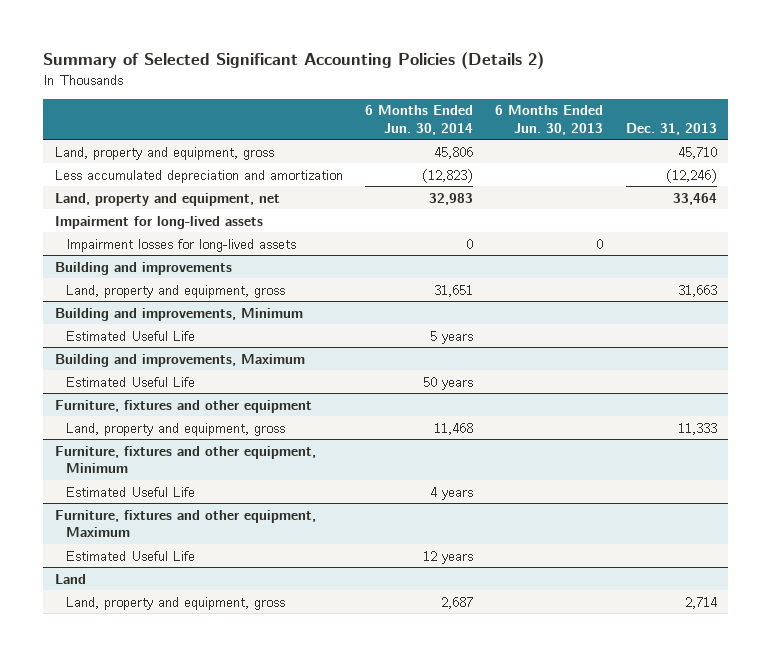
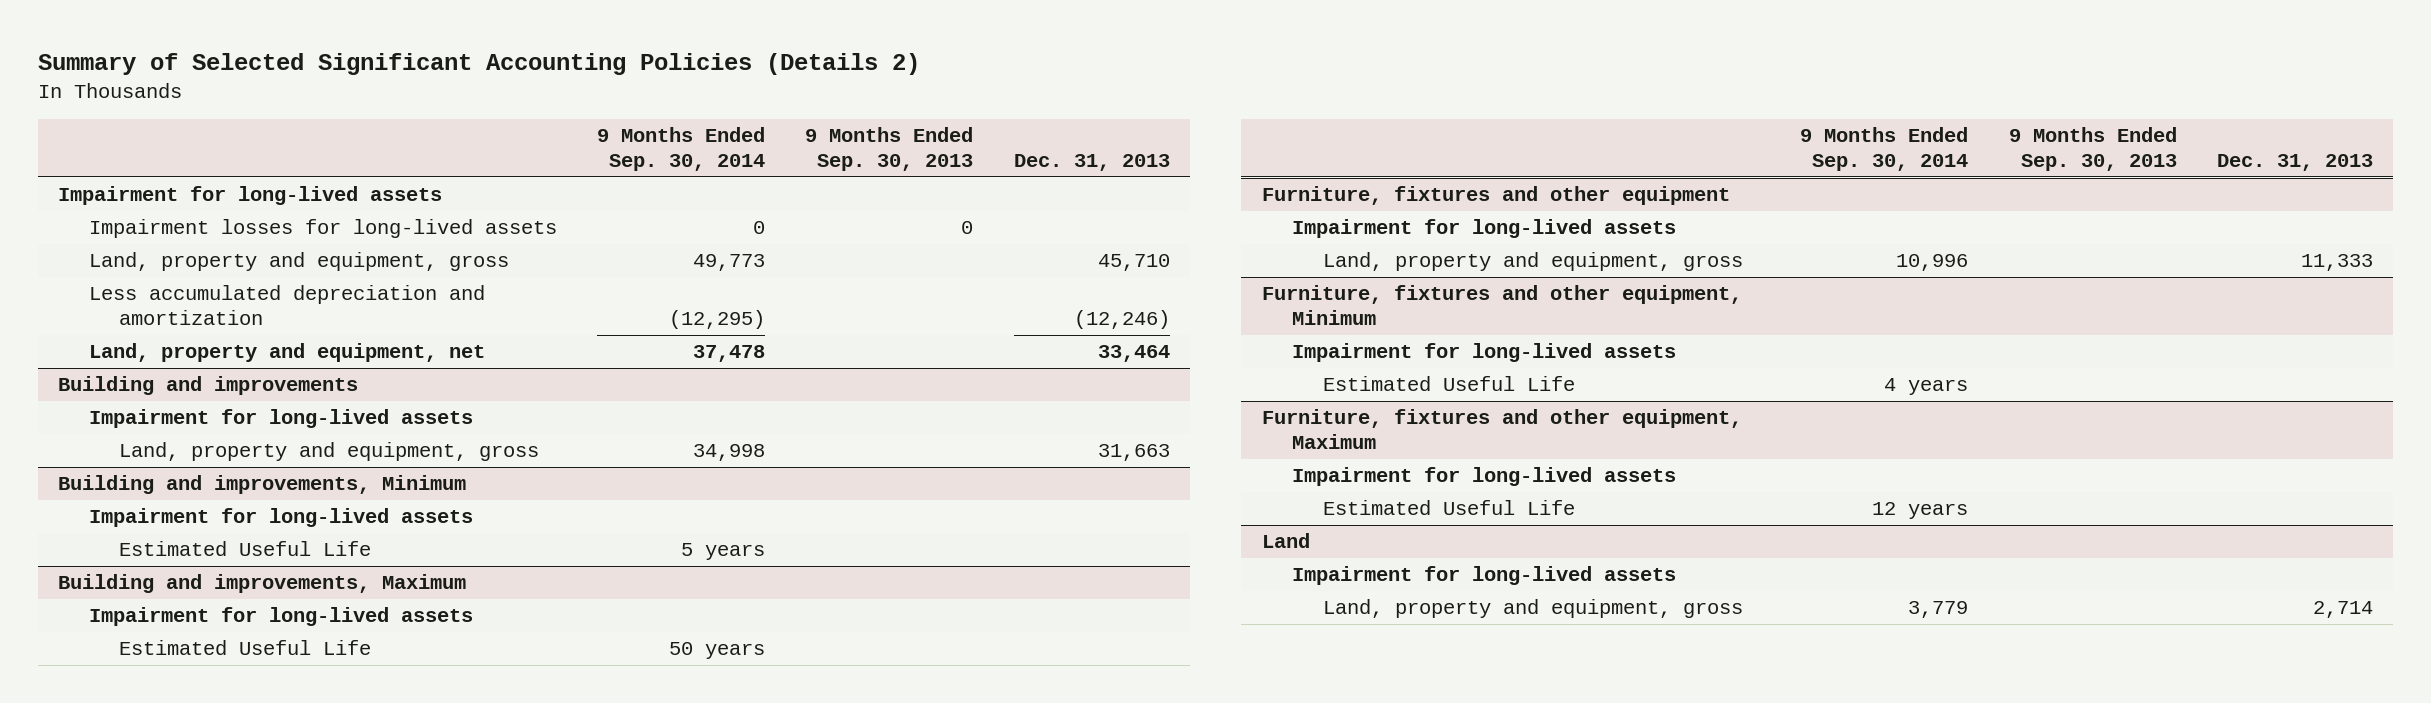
[364,105,473,135] 6 Months Ended Jun. 30, 2014 -> none
[495,105,604,135] 6 Months Ended Jun. 30, 2013 -> none
none -> [597,127,766,171] 9 Months Ended Sep. 30, 2014
none -> [805,127,974,171] 9 Months Ended Sep. 30, 2013
[54,215,263,229] Impairment for long-lived assets -> [58,186,443,206] Impairment for long-lived assets
[66,238,297,252] Impairment losses for long-lived assets -> [88,219,557,239] Impairment losses for long-lived assets
none -> [88,409,473,429] Impairment for long-lived assets
none -> [88,508,473,528] Impairment for long-lived assets
none -> [88,607,473,627] Impairment for long-lived assets
none -> [1292,219,1677,239] Impairment for long-lived assets
none -> [1292,343,1677,363] Impairment for long-lived assets
none -> [1292,467,1677,487] Impairment for long-lived assets
none -> [1292,566,1677,586] Impairment for long-lived assets

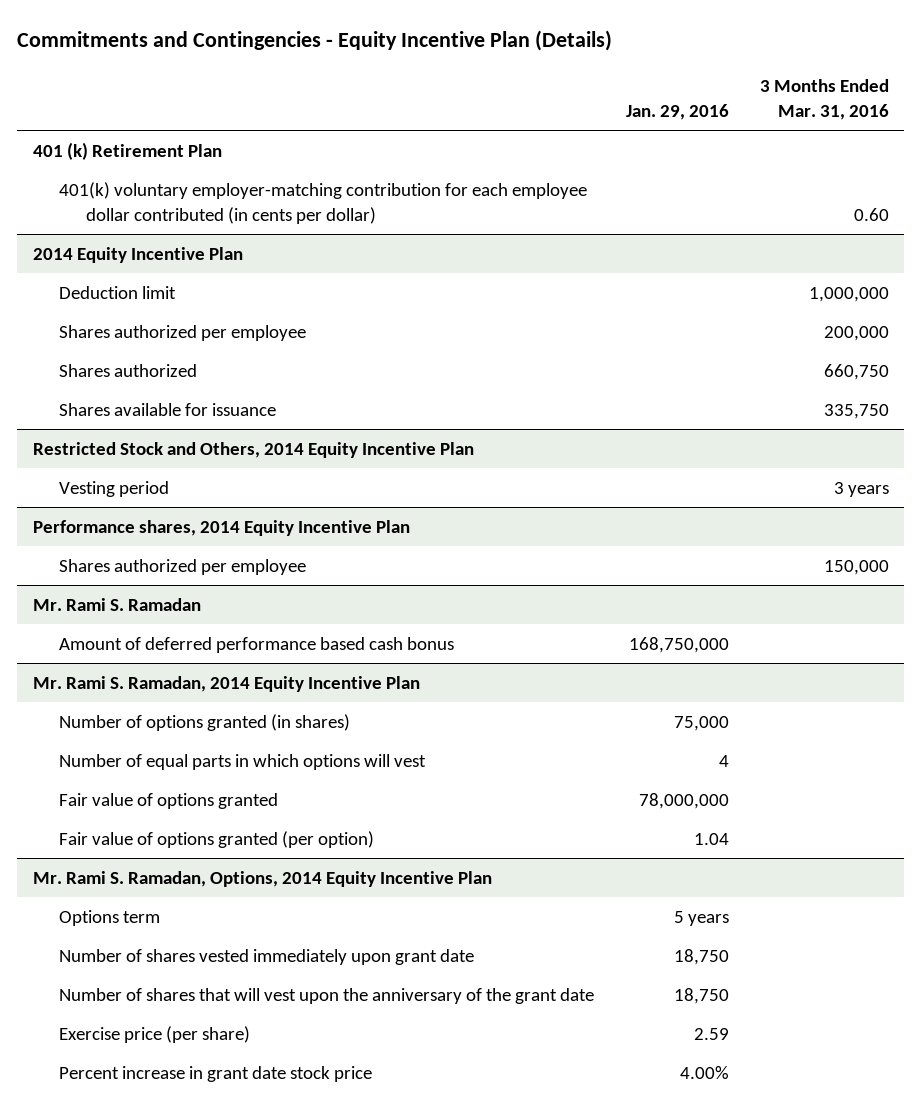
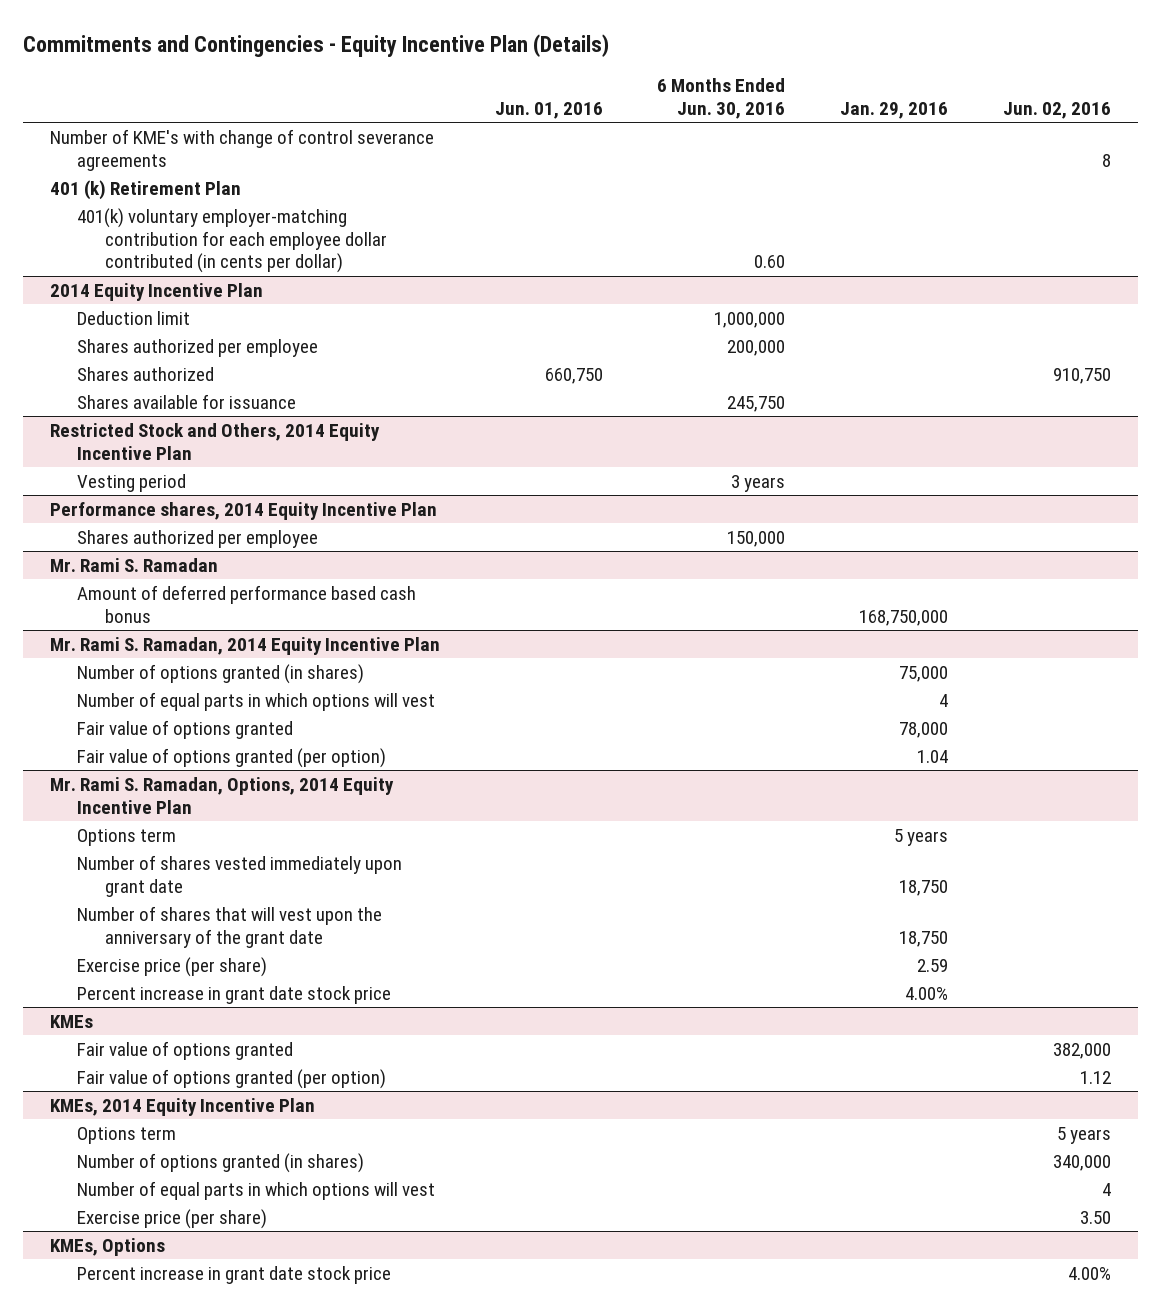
[759,78,889,120] 3 Months Ended Mar. 31, 2016 -> none
none -> [494,101,603,119] Jun. 01, 2016
none -> [657,77,786,119] 6 Months Ended Jun. 30, 2016
none -> [1002,101,1111,119] Jun. 02, 2016
none -> [50,128,435,171] Number of KME's with change of control severance agreements
[638,792,729,809] 78,000,000 -> [898,721,948,738] 78,000
none -> [50,1014,94,1028] KMEs
none -> [77,1040,294,1060] Fair value of options granted
none -> [77,1068,387,1089] Fair value of options granted (per option)
none -> [50,1097,316,1116] KMEs, 2014 Equity Incentive Plan
none -> [77,1126,177,1144] Options term
none -> [77,1152,365,1173] Number of options granted (in shares)
none -> [77,1180,436,1200] Number of equal parts in which options will vest
none -> [77,1208,268,1229] Exercise price (per share)
none -> [50,1237,166,1256] KMEs, Options
none -> [77,1265,392,1284] Percent increase in grant date stock price

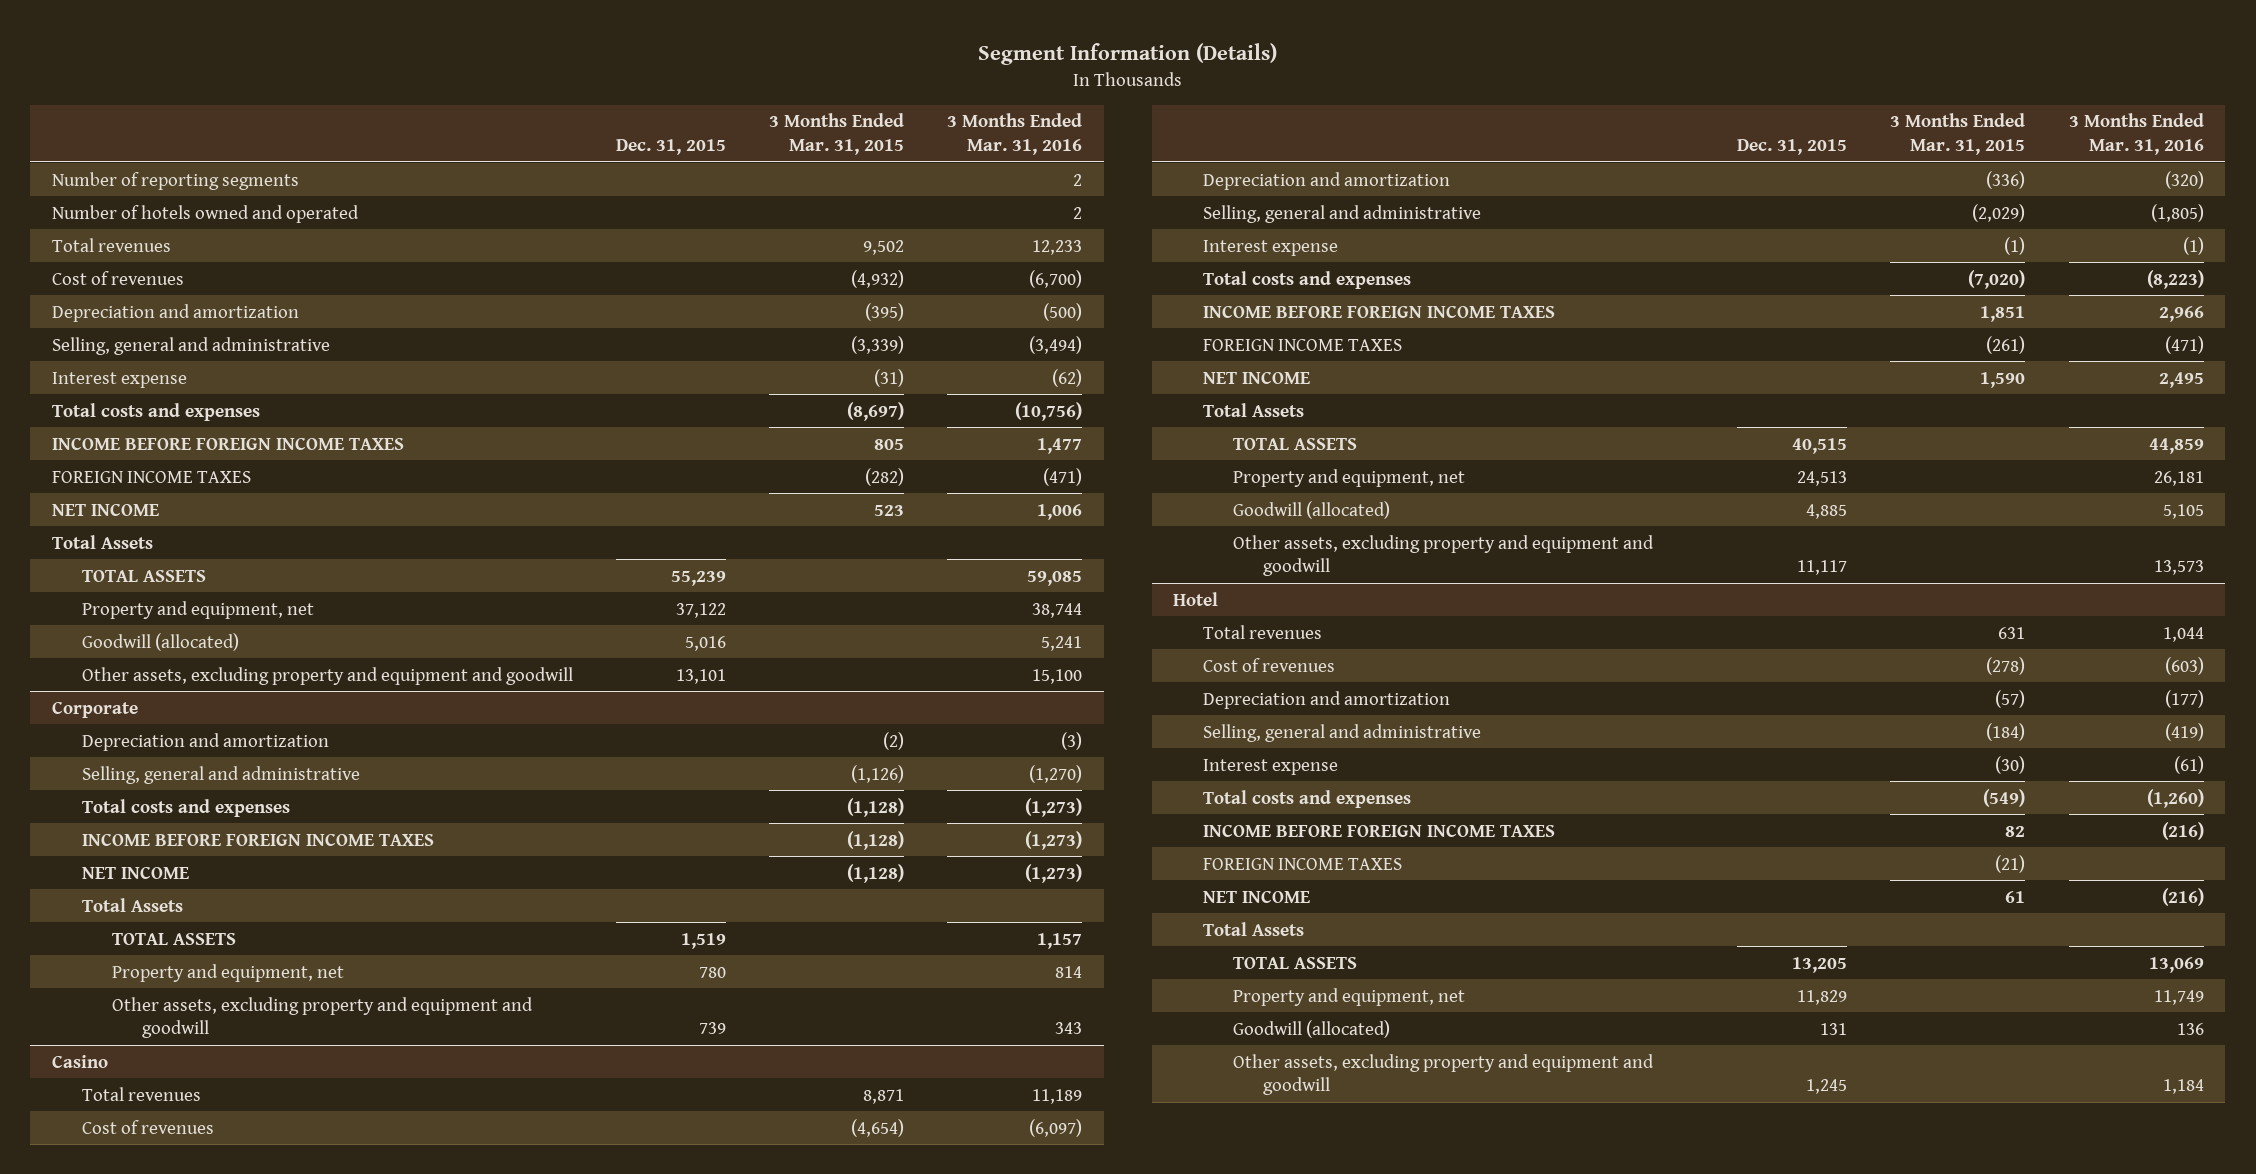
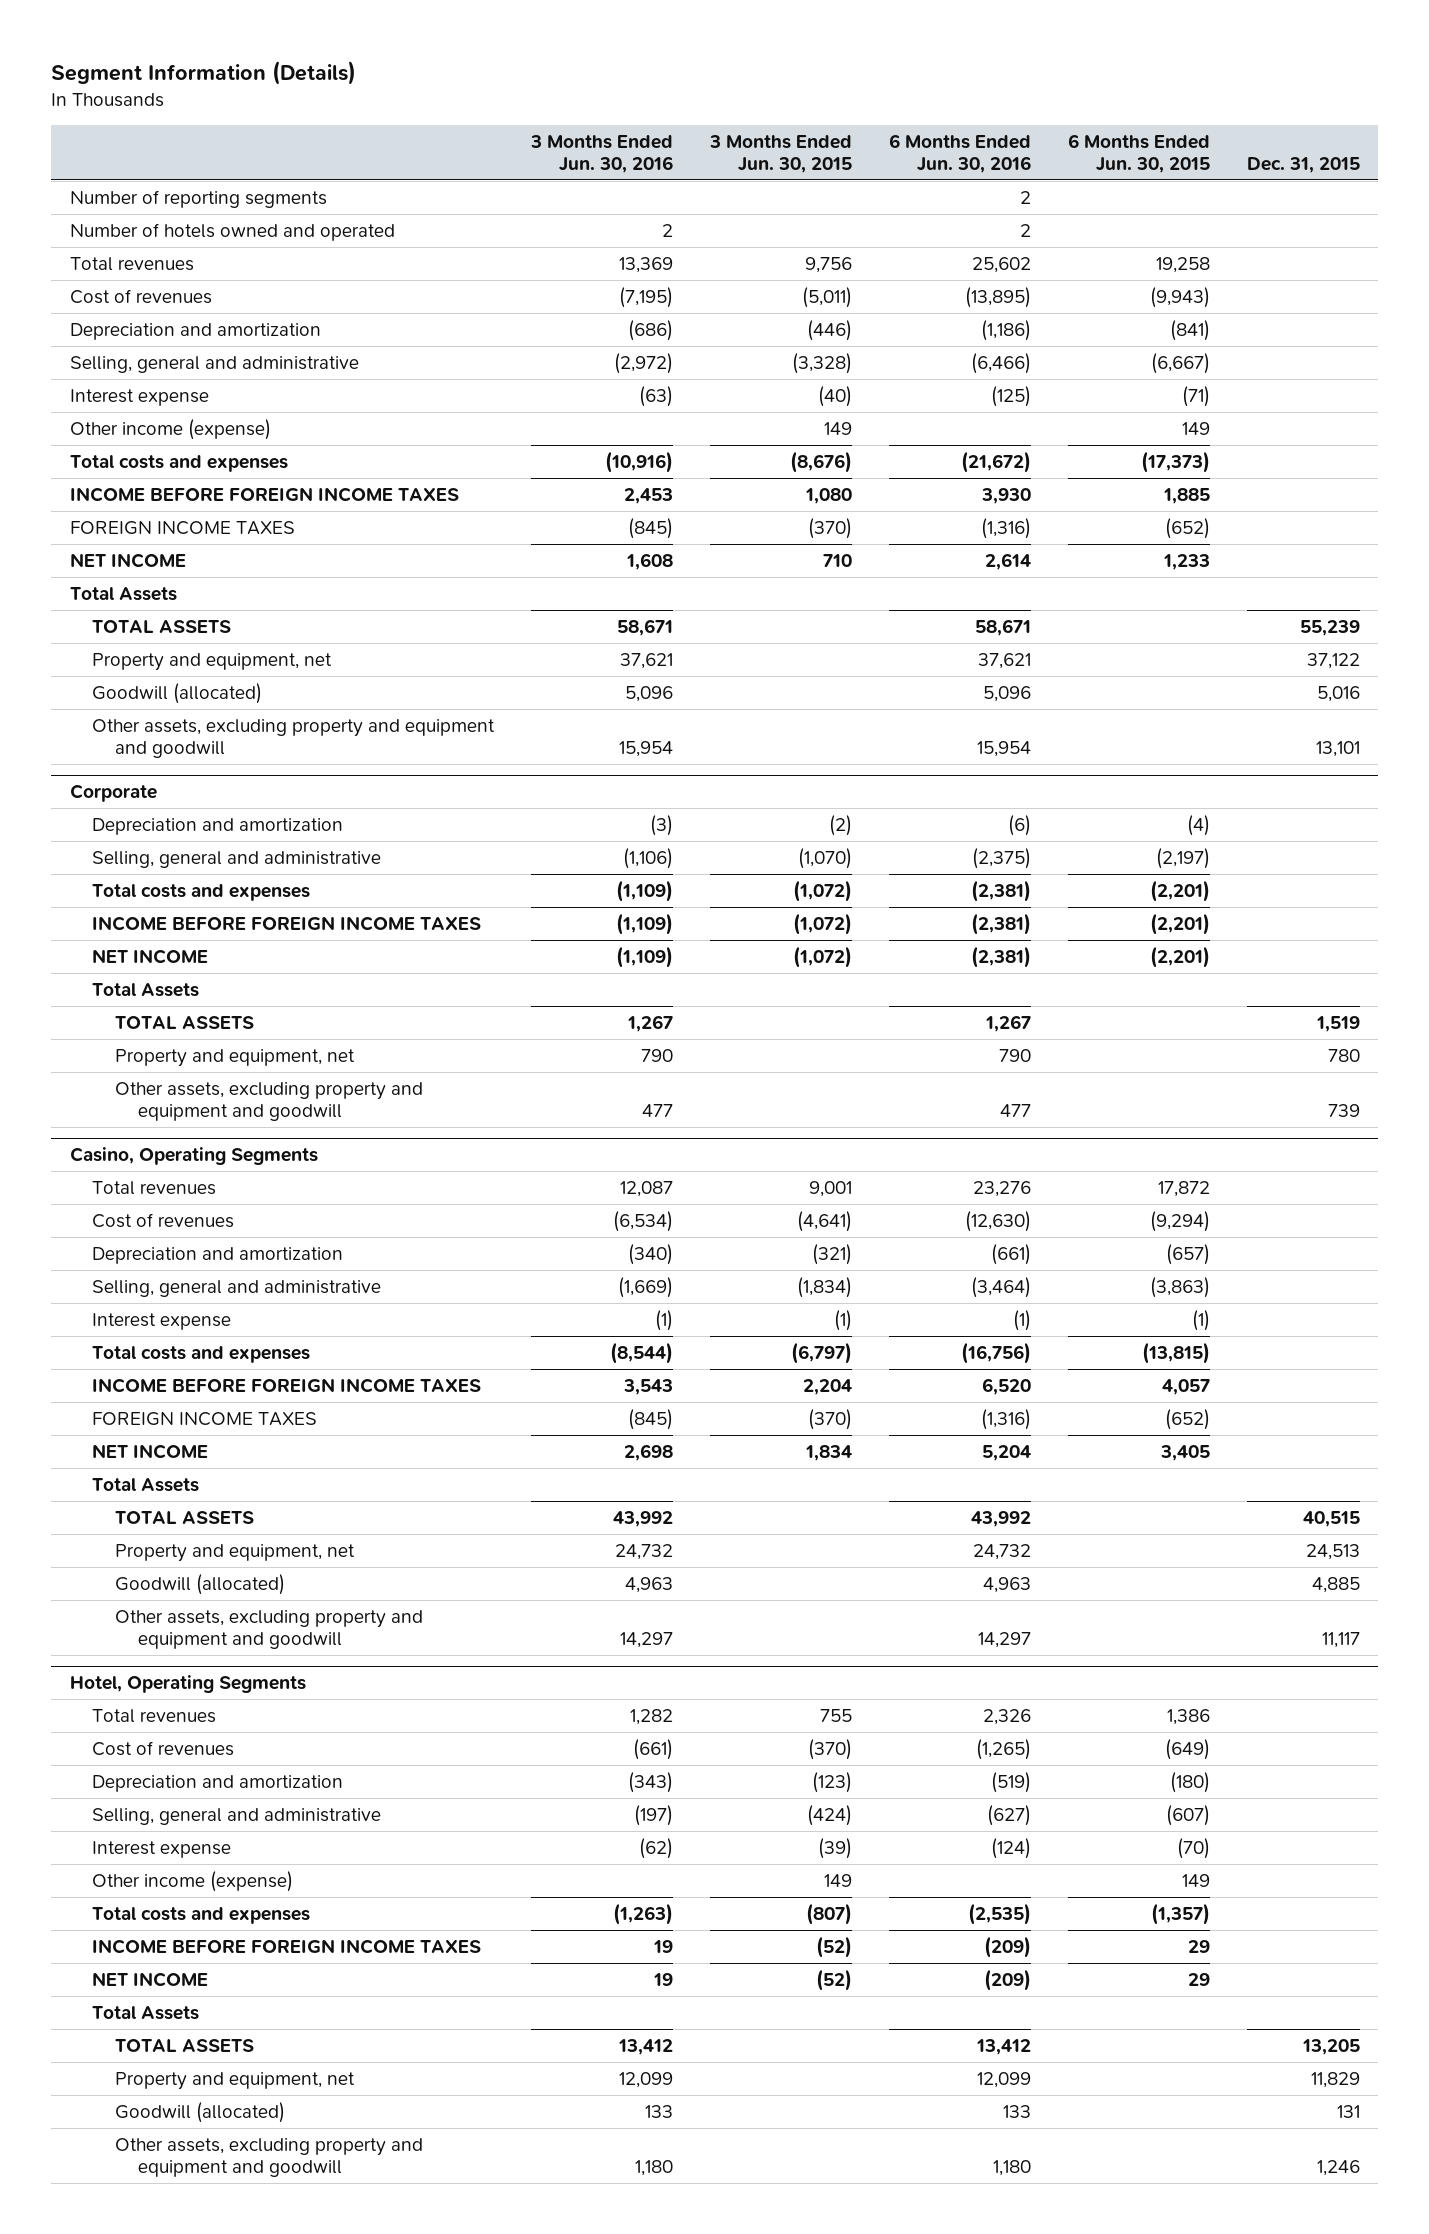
[769,113,905,155] 3 Months Ended Mar. 31, 2015 -> none
[947,113,1083,155] 3 Months Ended Mar. 31, 2016 -> none
none -> [530,134,674,173] 3 Months Ended Jun. 30, 2016
none -> [709,134,853,173] 3 Months Ended Jun. 30, 2015
none -> [889,133,1032,173] 6 Months Ended Jun. 30, 2016
none -> [1067,133,1210,173] 6 Months Ended Jun. 30, 2015
none -> [69,419,271,441] Other income (expense)
[51,1054,108,1068] Casino -> [69,1147,318,1166] Casino, Operating Segments
[1173,591,1219,606] Hotel -> [69,1675,306,1694] Hotel, Operating Segments
none -> [92,1871,294,1893] Other income (expense)
[1203,857,1403,870] FOREIGN INCOME TAXES -> none
[1806,1079,1848,1095] 1,245 -> [1316,2160,1360,2177] 1,246

